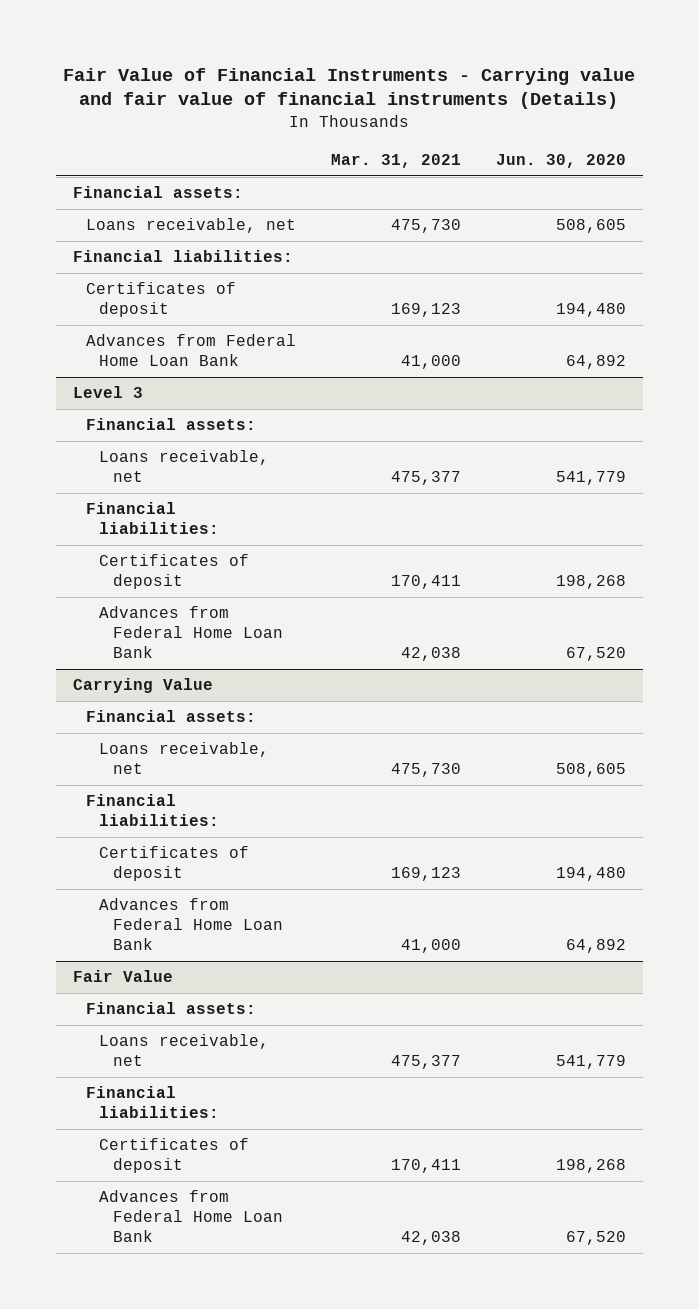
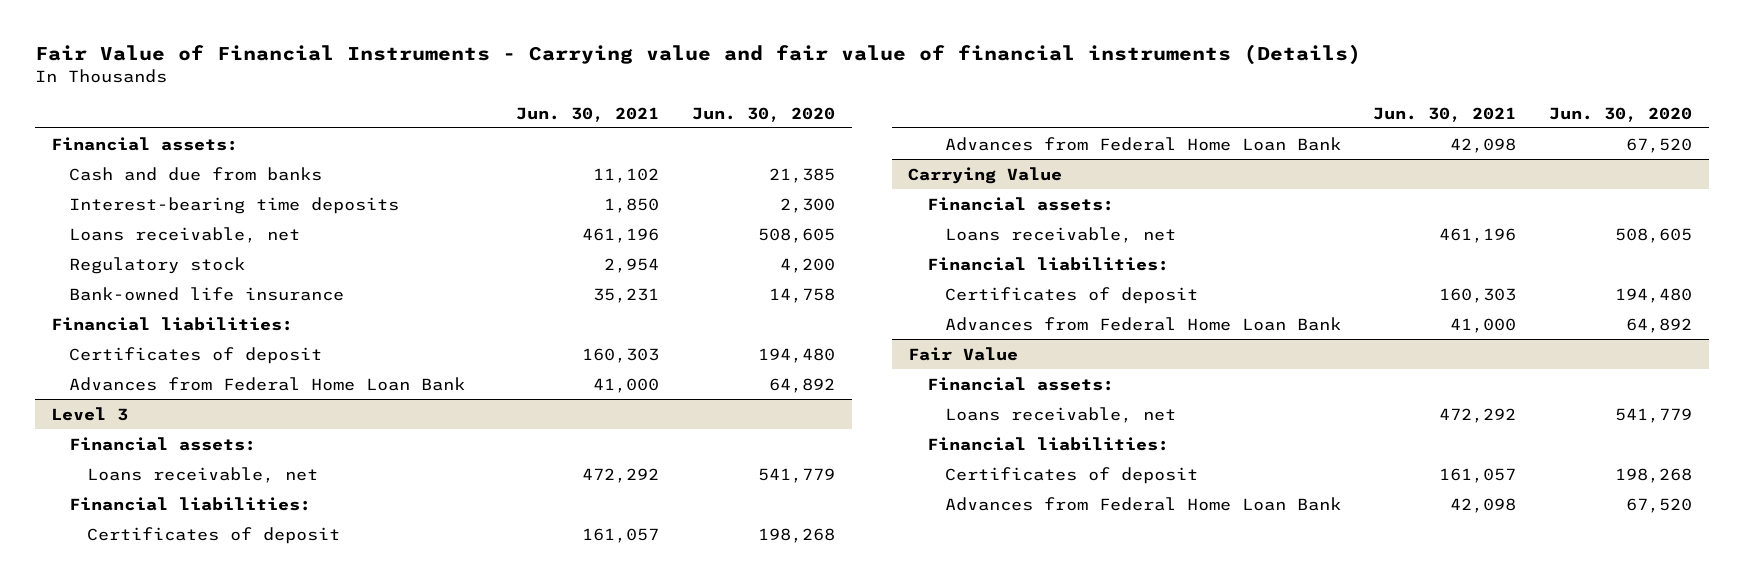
[330,153,461,168] Mar. 31, 2021 -> none
none -> [516,106,660,122] Jun. 30, 2021
none -> [69,166,323,181] Cash and due from banks
none -> [69,196,400,214] Interest-bearing time deposits
none -> [69,256,246,274] Regulatory stock
none -> [69,286,345,301] Bank-owned life insurance

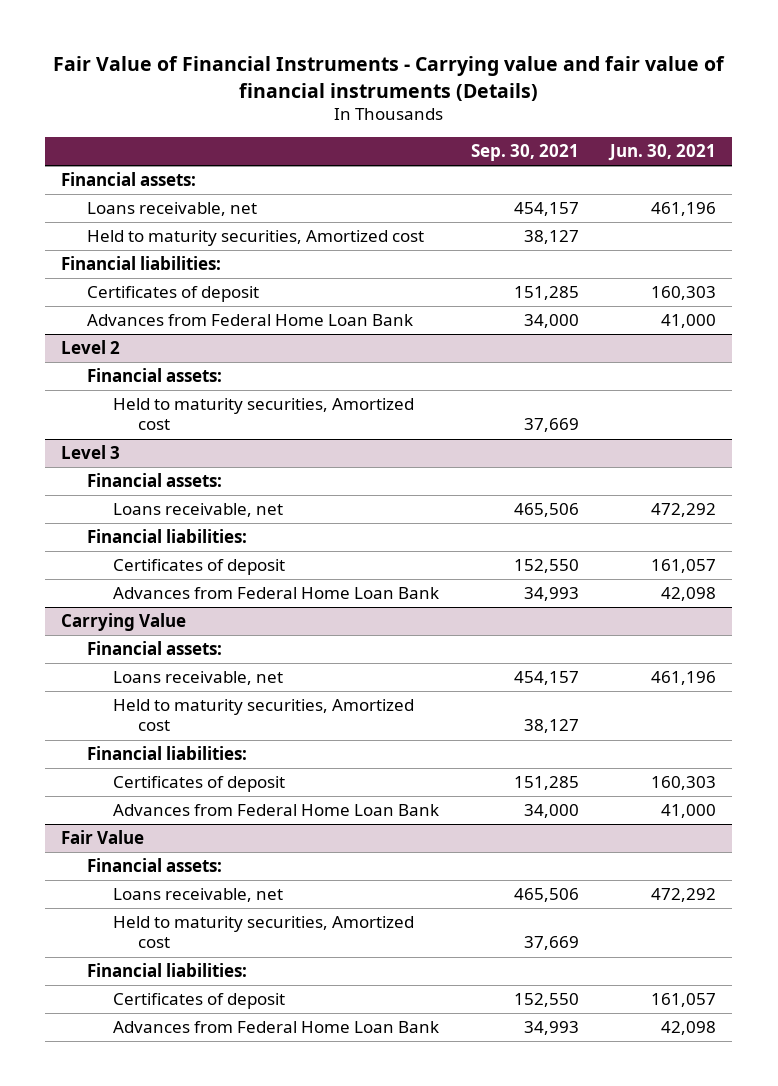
[692,106,836,122] Jun. 30, 2020 -> none
none -> [470,144,579,162] Sep. 30, 2021
[69,166,323,181] Cash and due from banks -> none
[69,196,400,214] Interest-bearing time deposits -> none
[69,256,246,274] Regulatory stock -> none
[69,286,345,301] Bank-owned life insurance -> none
none -> [86,230,424,247] Held to maturity securities, Amortized cost
none -> [61,340,121,355] Level 2
none -> [86,368,222,383] Financial assets:
none -> [112,398,414,431] Held to maturity securities, Amortized cost
none -> [112,699,414,732] Held to maturity securities, Amortized cost
none -> [112,916,414,949] Held to maturity securities, Amortized cost

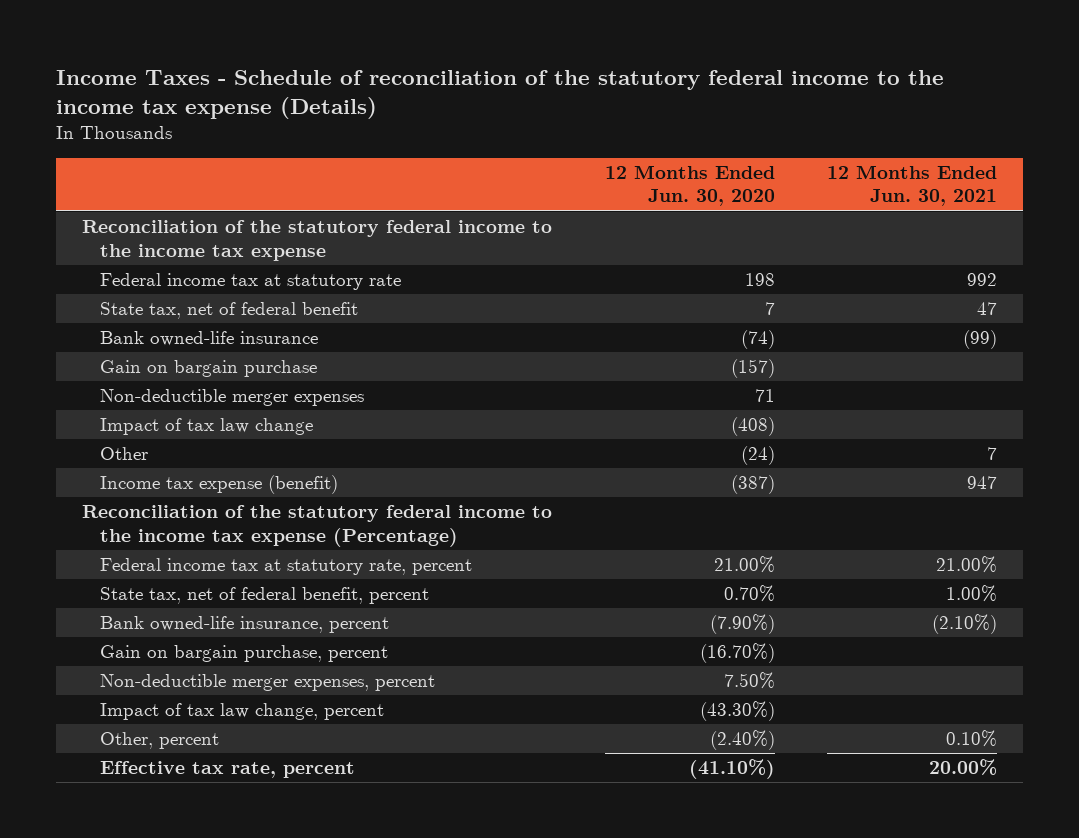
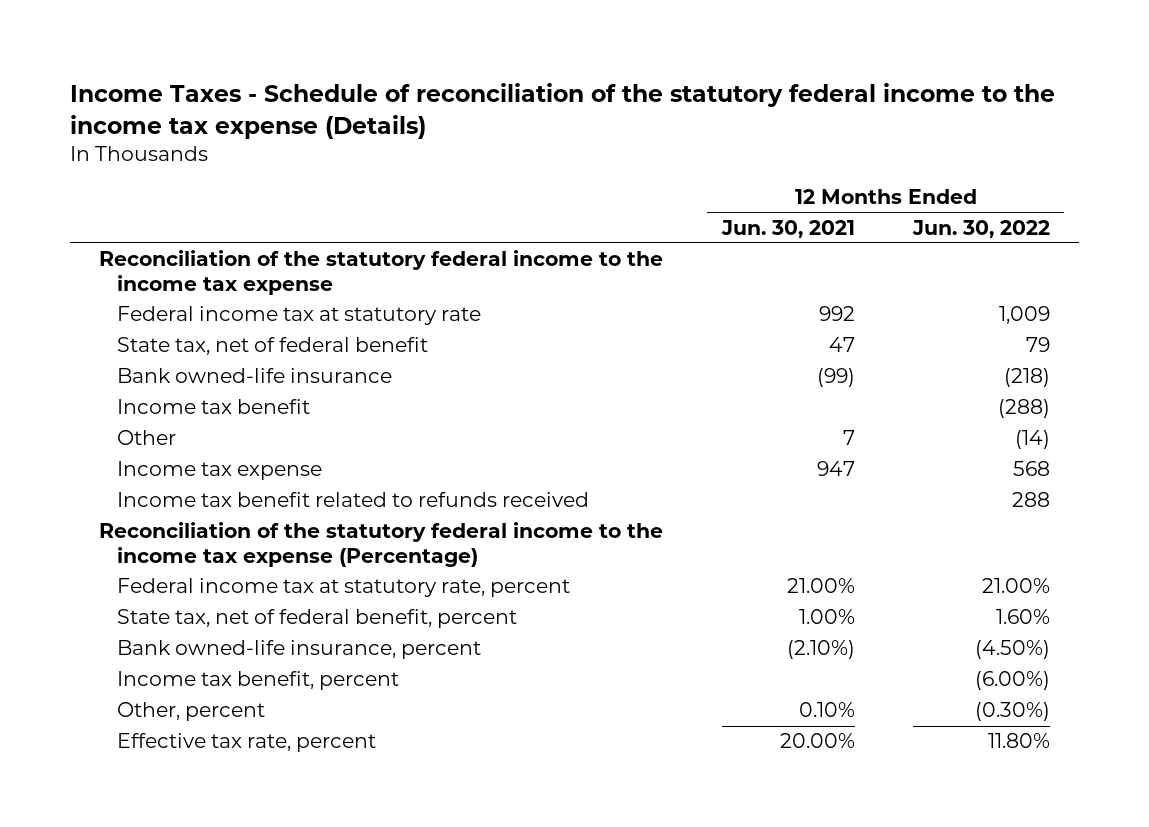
[604,165,775,207] 12 Months Ended Jun. 30, 2020 -> none
none -> [911,219,1050,238] Jun. 30, 2022
[100,360,318,378] Gain on bargain purchase -> none
[100,389,365,407] Non-deductible merger expenses -> none
[100,418,314,436] Impact of tax law change -> none
none -> [116,399,310,415] Income tax benefit
[100,475,339,495] Income tax expense (benefit) -> [116,461,322,481] Income tax expense
none -> [116,492,589,508] Income tax benefit related to refunds received
[100,645,389,663] Gain on bargain purchase, percent -> none
[100,674,436,692] Non-deductible merger expenses, percent -> none
[100,703,385,721] Impact of tax law change, percent -> none
none -> [116,671,399,691] Income tax benefit, percent

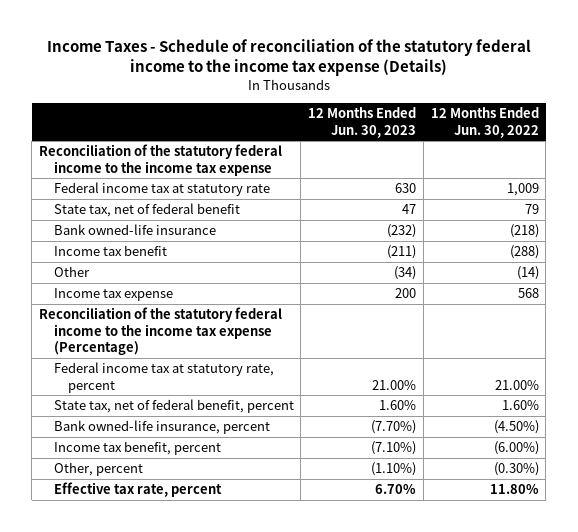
[720,219,855,238] Jun. 30, 2021 -> none
none -> [308,107,417,138] 12 Months Ended Jun. 30, 2023
[116,492,589,508] Income tax benefit related to refunds received -> none

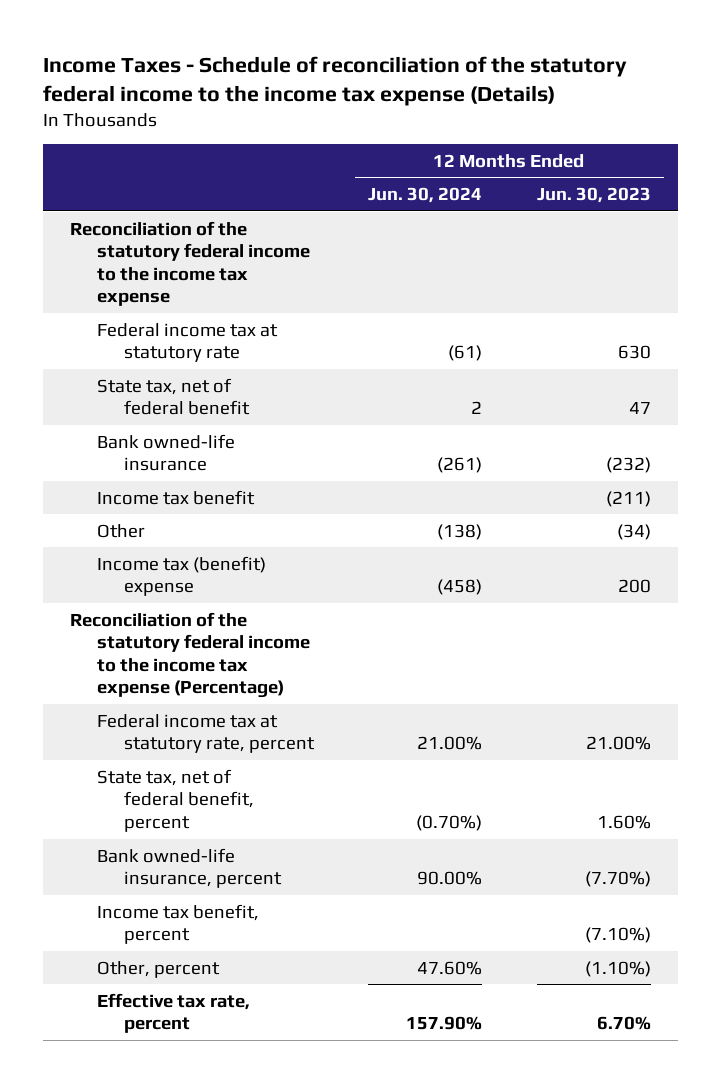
[430,107,539,138] 12 Months Ended Jun. 30, 2022 -> none
none -> [368,187,483,204] Jun. 30, 2024
[53,288,173,302] Income tax expense -> [97,555,267,597] Income tax (benefit) expense

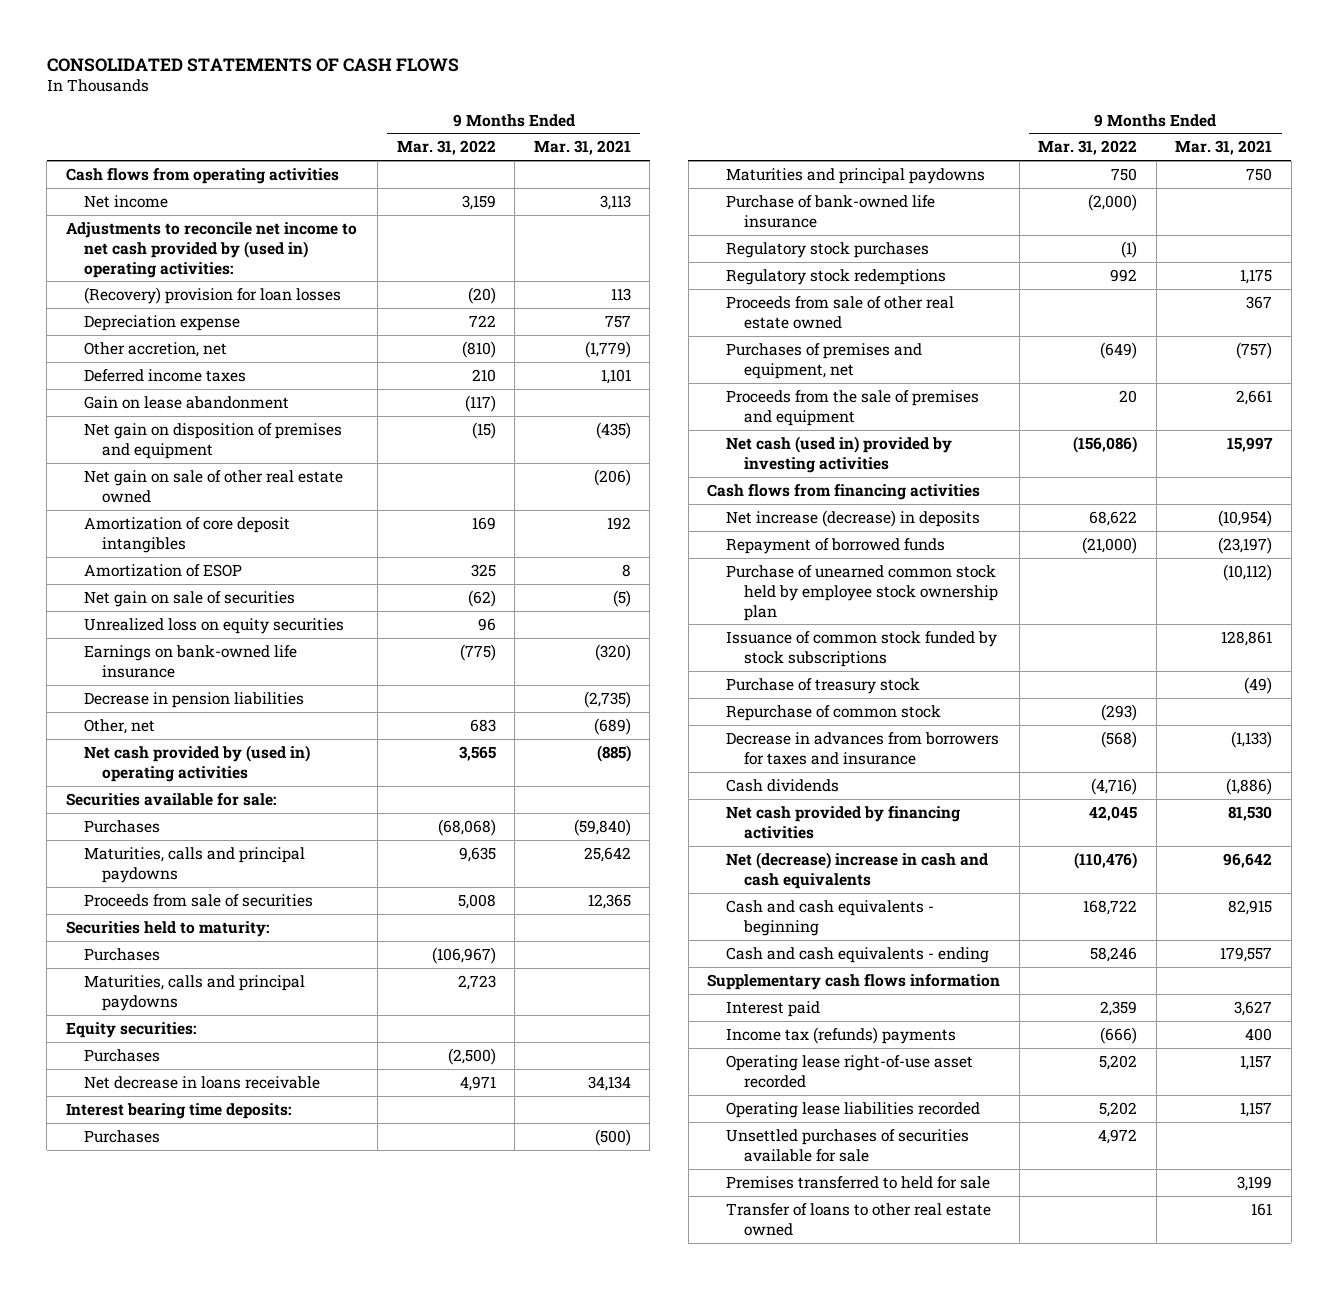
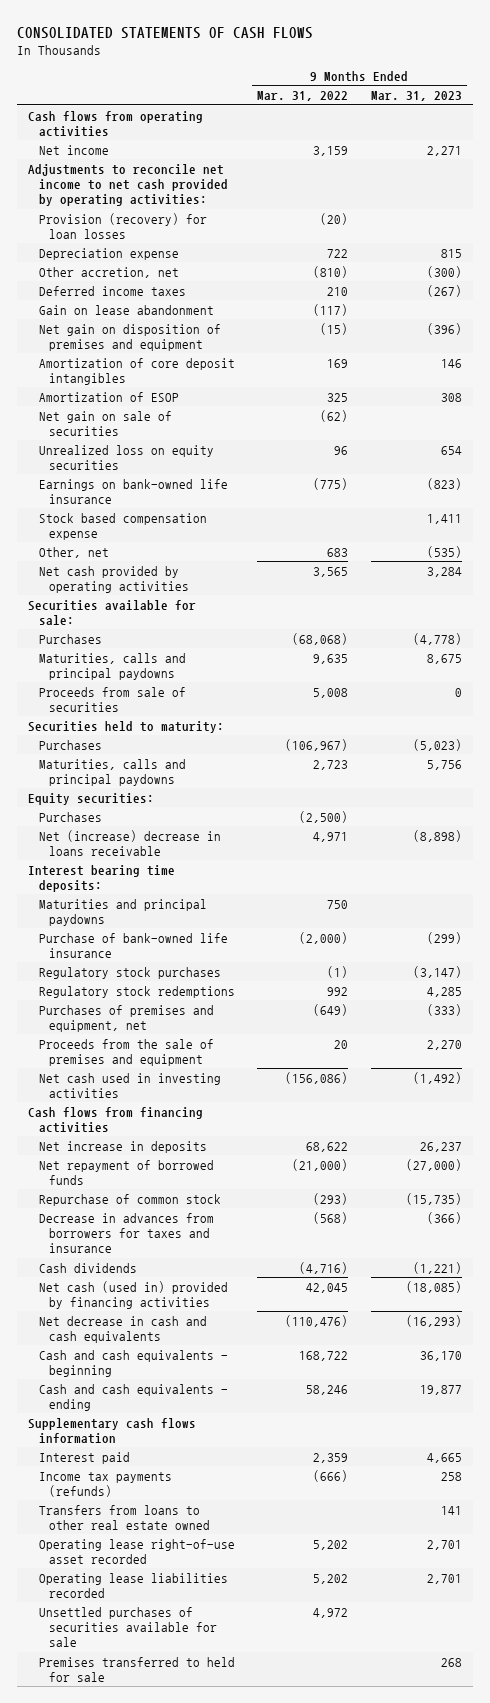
[533,140,631,156] Mar. 31, 2021 -> none
none -> [370,91,462,102] Mar. 31, 2023
[65,221,357,278] Adjustments to reconcile net income to net cash provided by (used in) operating activities: -> [28,163,228,207] Adjustments to reconcile net income to net cash provided by operating activities:
[84,286,342,304] (Recovery) provision for loan losses -> [38,212,207,240] Provision (recovery) for loan losses
[84,469,344,503] Net gain on sale of other real estate owned -> none
[84,691,305,708] Decrease in pension liabilities -> none
none -> [38,512,207,541] Stock based compensation expense
[84,744,311,782] Net cash provided by (used in) operating activities -> [38,565,190,594] Net cash provided by operating activities
[84,1075,321,1089] Net decrease in loans receivable -> [38,829,221,857] Net (increase) decrease in loans receivable
[84,1129,161,1143] Purchases -> none
[725,295,954,329] Proceeds from sale of other real estate owned -> none
[725,435,952,473] Net cash (used in) provided by investing activities -> [38,1072,221,1099] Net cash used in investing activities
[725,564,999,621] Purchase of unearned common stock held by employee stock ownership plan -> none
[725,630,997,667] Issuance of common stock funded by stock subscriptions -> none
[725,677,920,694] Purchase of treasury stock -> none
[725,509,980,527] Net increase (decrease) in deposits -> [38,1140,207,1153] Net increase in deposits
[725,537,945,554] Repayment of borrowed funds -> [38,1159,214,1186] Net repayment of borrowed funds
[725,805,960,839] Net cash provided by financing activities -> [38,1280,228,1310] Net cash (used in) provided by financing activities
[725,851,988,889] Net (decrease) increase in cash and cash equivalents -> [38,1315,207,1344] Net decrease in cash and cash equivalents
[725,1026,956,1044] Income tax (refunds) payments -> [38,1471,172,1498] Income tax payments (refunds)
none -> [38,1504,211,1531] Transfers from loans to other real estate owned
[725,1202,991,1236] Transfer of loans to other real estate owned -> none

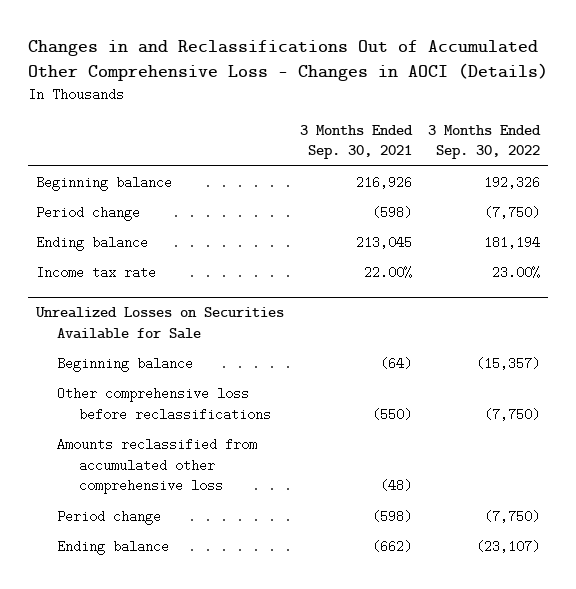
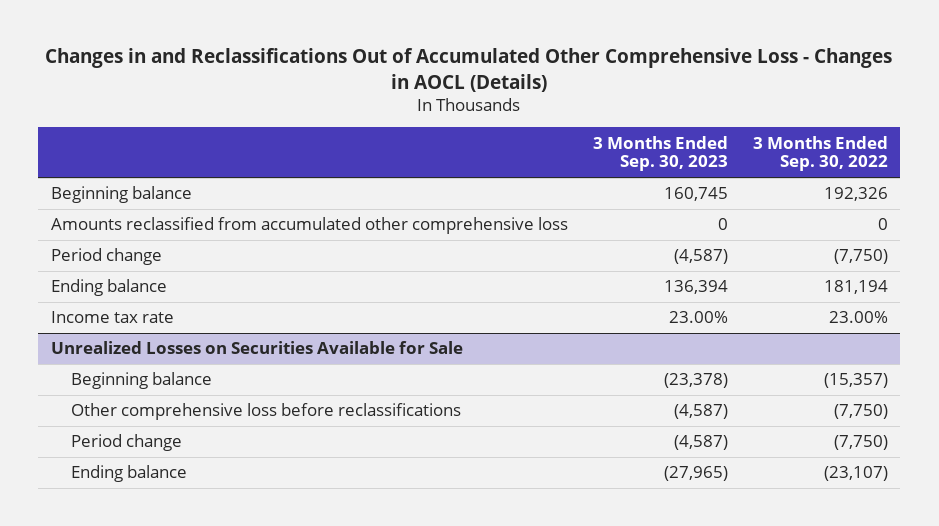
[27,40,548,82] Changes in and Reclassifications Out of Accumulated Other Comprehensive Loss - Changes in AOCI (Details) -> [45,48,893,92] Changes in and Reclassifications Out of Accumulated Other Comprehensive Loss - Changes in AOCL (Details)
[299,124,413,160] 3 Months Ended Sep. 30, 2021 -> none
none -> [592,135,728,172] 3 Months Ended Sep. 30, 2023
none -> [50,217,568,235] Amounts reclassified from accumulated other comprehensive loss
[57,438,258,495] Amounts reclassified from accumulated other comprehensive loss -> none

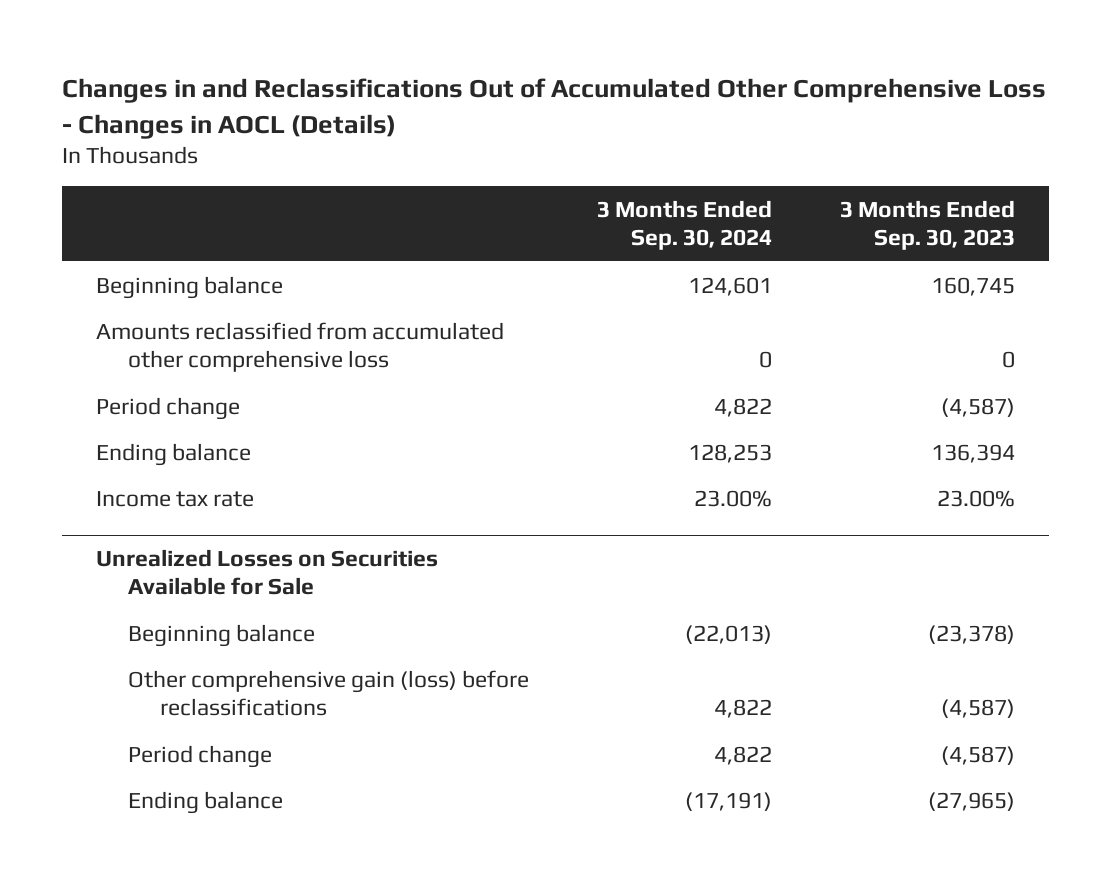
[752,135,888,172] 3 Months Ended Sep. 30, 2022 -> none
none -> [596,199,772,251] 3 Months Ended Sep. 30, 2024
[71,403,462,421] Other comprehensive loss before reclassifications -> [128,669,530,716] Other comprehensive gain (loss) before reclassifications

